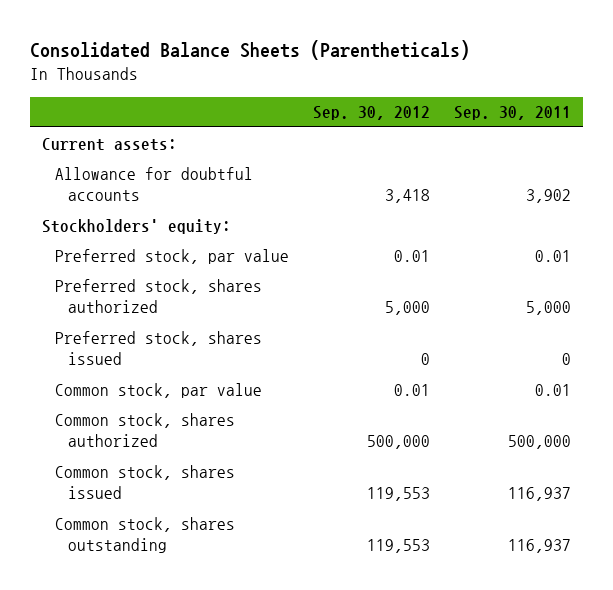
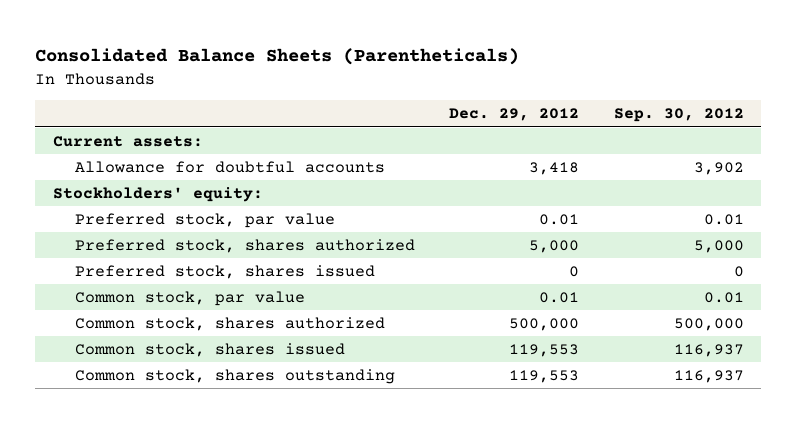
[454,106,572,121] Sep. 30, 2011 -> none
none -> [449,108,580,122] Dec. 29, 2012
[385,189,431,204] 3,418 -> [693,162,744,176] 3,902
[367,487,431,502] 119,553 -> [673,344,744,358] 116,937
[367,539,431,554] 119,553 -> [673,370,744,384] 116,937

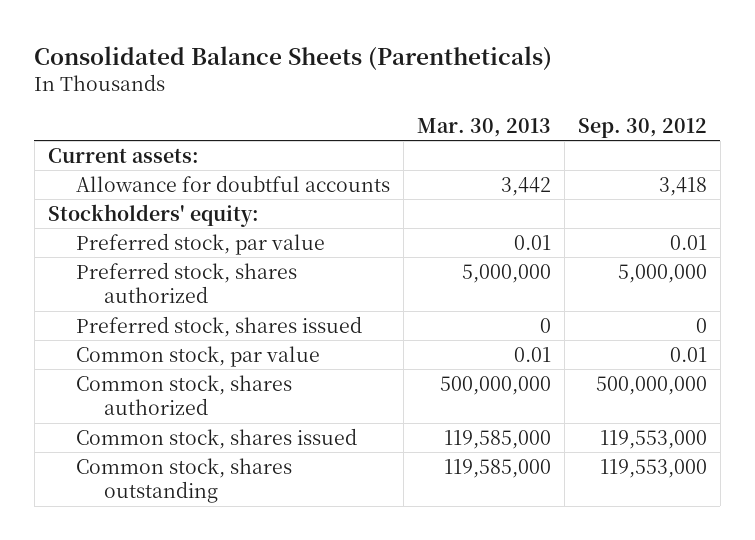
[449,108,580,122] Dec. 29, 2012 -> none
none -> [416,117,551,137] Mar. 30, 2013
[693,162,744,176] 3,902 -> [658,176,707,196] 3,418
[693,240,744,254] 5,000 -> [617,263,707,283] 5,000,000
[673,318,744,332] 500,000 -> [595,375,707,395] 500,000,000
[673,344,744,358] 116,937 -> [599,429,707,449] 119,553,000
[673,370,744,384] 116,937 -> [599,458,707,478] 119,553,000

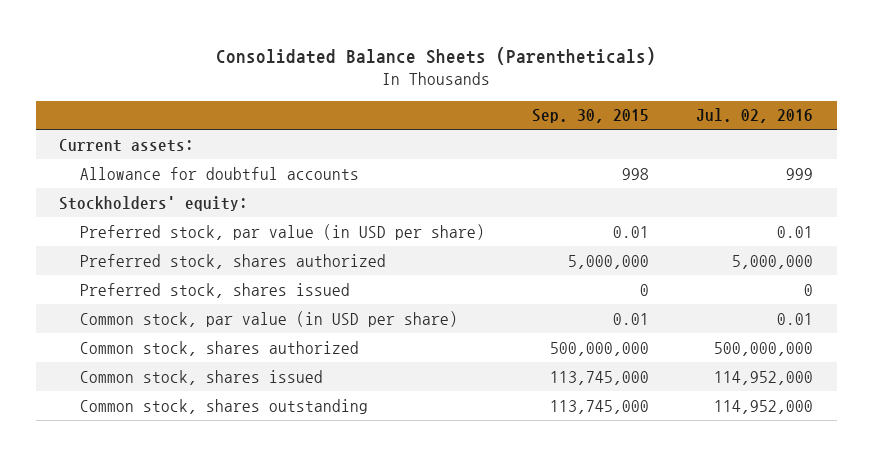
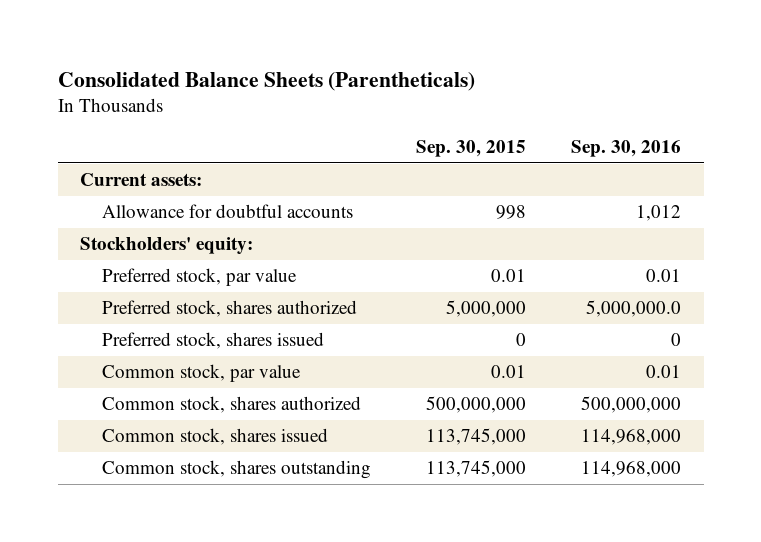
[696,108,814,124] Jul. 02, 2016 -> none
none -> [571,140,682,158] Sep. 30, 2016
[80,223,486,240] Preferred stock, par value (in USD per share) -> [102,268,298,287] Preferred stock, par value
[80,310,459,327] Common stock, par value (in USD per share) -> [102,364,302,383] Common stock, par value

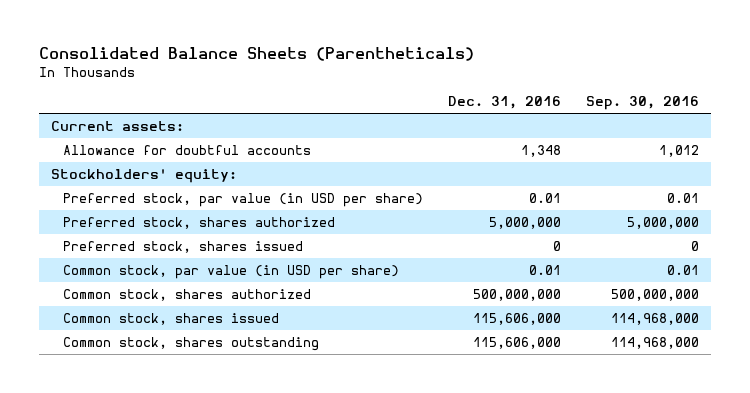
[416,140,527,158] Sep. 30, 2015 -> none
none -> [447,96,561,110] Dec. 31, 2016
[102,268,298,287] Preferred stock, par value -> [62,192,423,207] Preferred stock, par value (in USD per share)
[586,300,682,318] 5,000,000.0 -> [626,216,699,229] 5,000,000
[102,364,302,383] Common stock, par value -> [62,264,399,279] Common stock, par value (in USD per share)

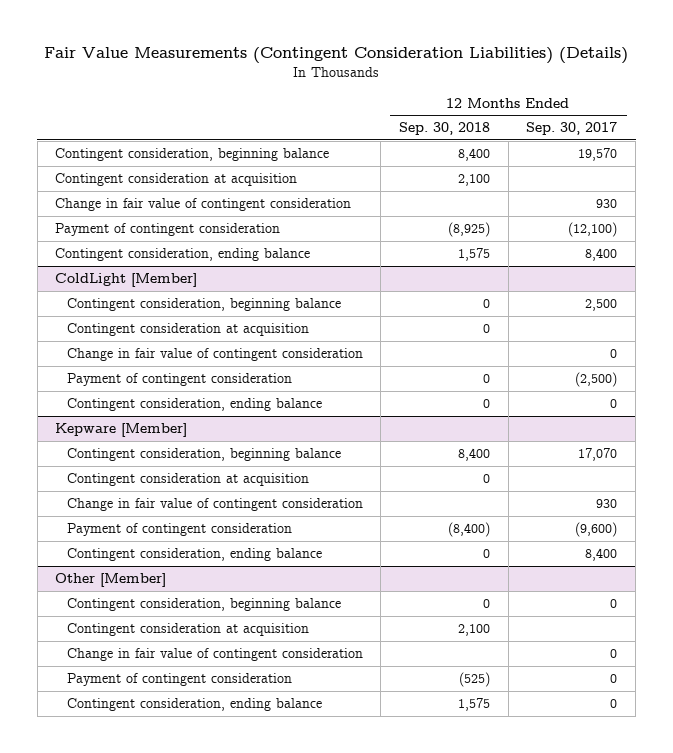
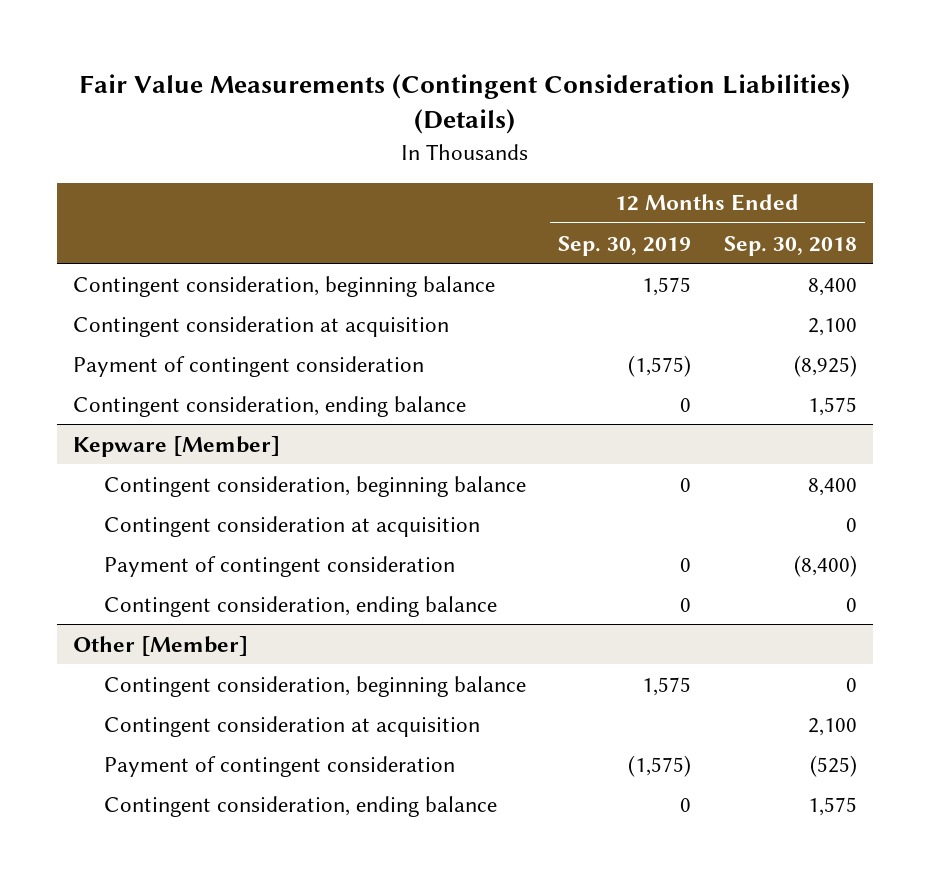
[526,122,618,136] Sep. 30, 2017 -> none
none -> [558,235,692,256] Sep. 30, 2019
[55,198,352,212] Change in fair value of contingent consideration -> none
[55,273,198,288] ColdLight [Member] -> none
[66,298,341,312] Contingent consideration, beginning balance -> none
[66,323,309,337] Contingent consideration at acquisition -> none
[66,348,363,362] Change in fair value of contingent consideration -> none
[66,373,292,387] Payment of contingent consideration -> none
[66,398,322,412] Contingent consideration, ending balance -> none
[66,498,363,512] Change in fair value of contingent consideration -> none
[66,648,363,662] Change in fair value of contingent consideration -> none

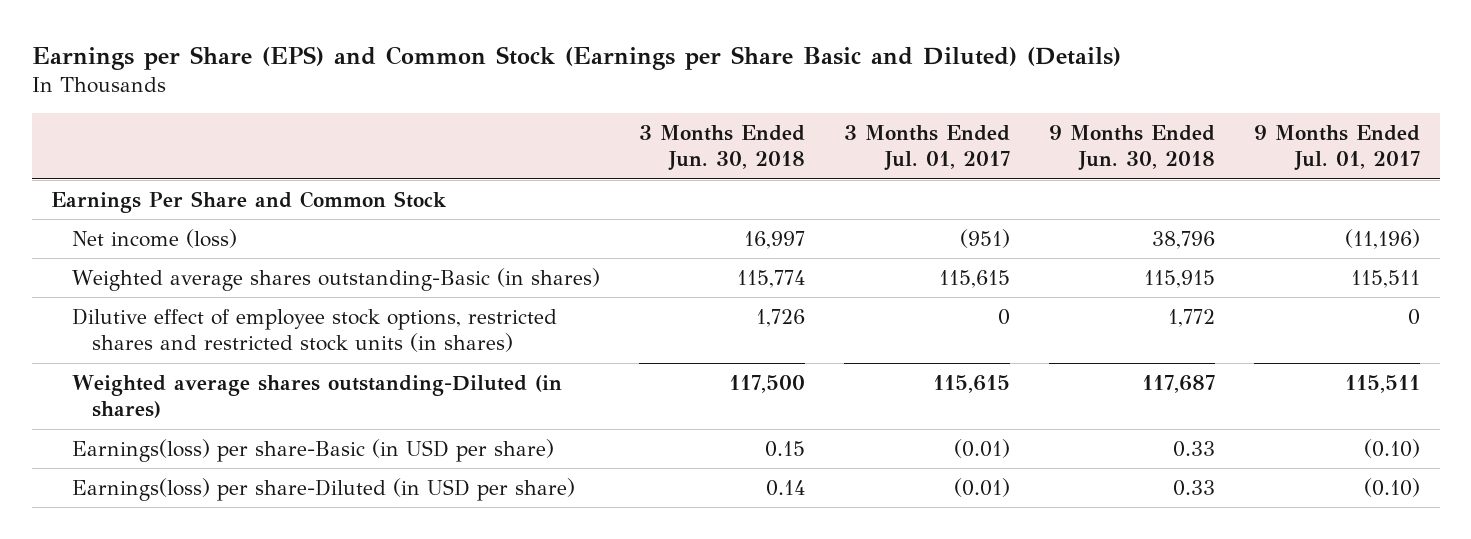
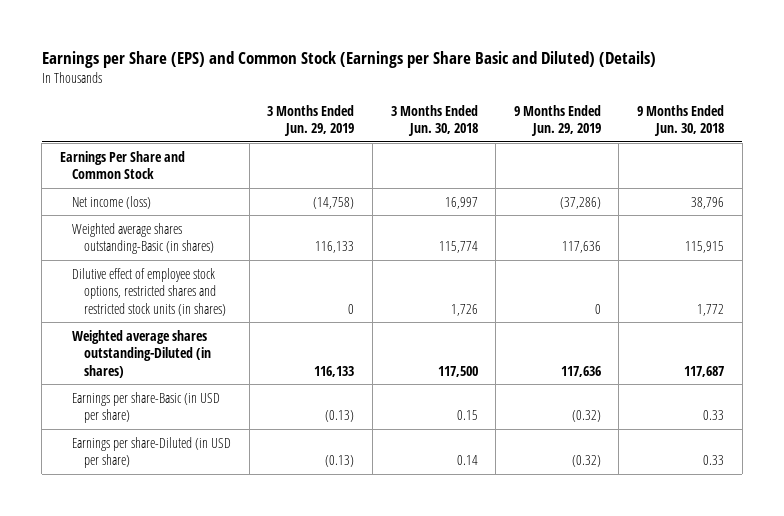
[843,124,1010,172] 3 Months Ended Jul. 01, 2017 -> none
[1253,124,1420,172] 9 Months Ended Jul. 01, 2017 -> none
none -> [267,104,355,137] 3 Months Ended Jun. 29, 2019
none -> [513,104,601,137] 9 Months Ended Jun. 29, 2019
[71,438,554,462] Earnings(loss) per share-Basic (in USD per share) -> [72,391,221,424] Earnings per share-Basic (in USD per share)
[71,477,575,501] Earnings(loss) per share-Diluted (in USD per share) -> [72,436,232,469] Earnings per share-Diluted (in USD per share)

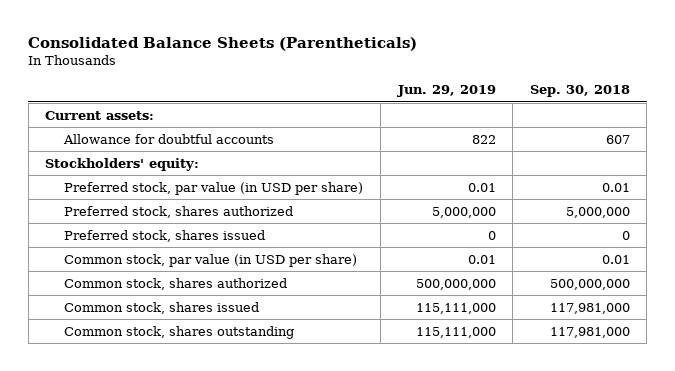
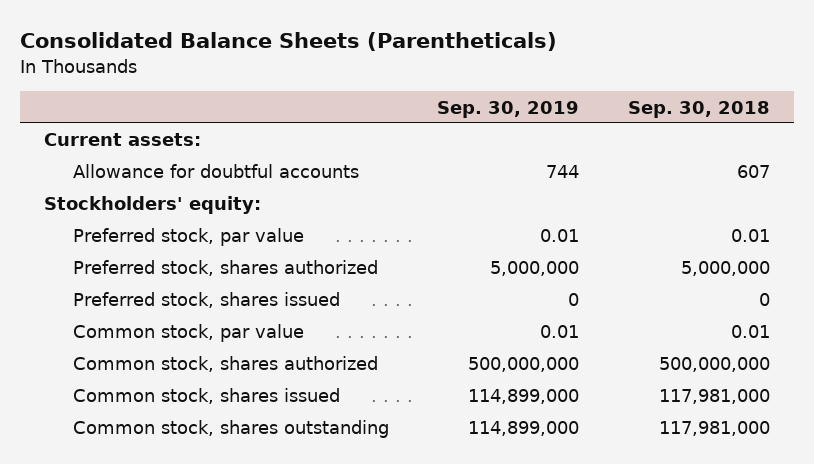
[396,85,496,98] Jun. 29, 2019 -> none
none -> [437,100,580,118] Sep. 30, 2019
[64,181,364,195] Preferred stock, par value (in USD per share) -> [73,228,305,247] Preferred stock, par value
[64,253,358,267] Common stock, par value (in USD per share) -> [73,324,305,343] Common stock, par value

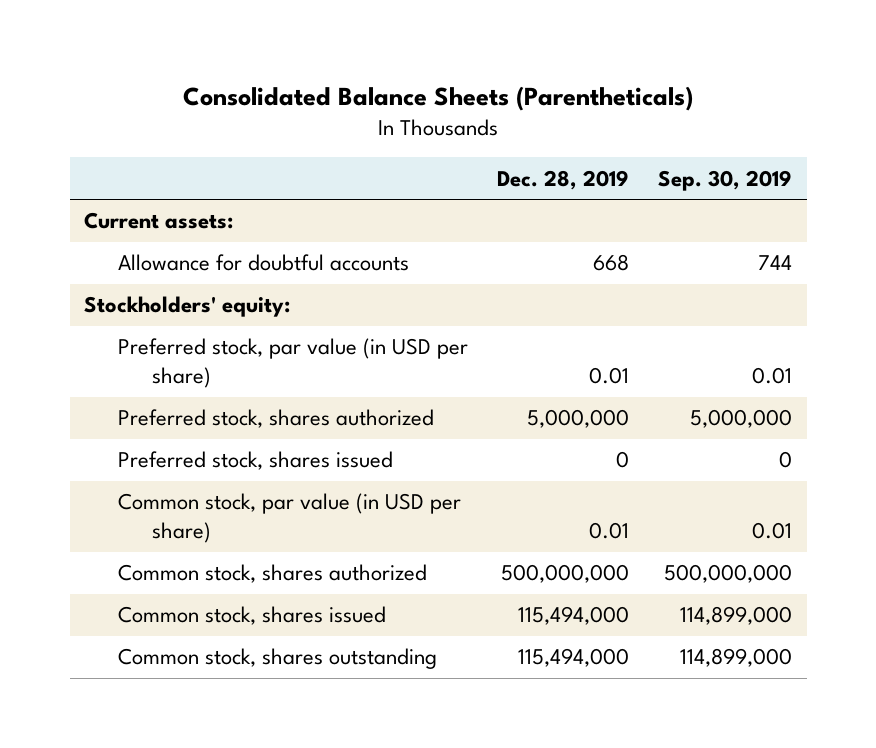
[627,100,770,118] Sep. 30, 2018 -> none
none -> [497,169,630,190] Dec. 28, 2019
[73,228,305,247] Preferred stock, par value -> [118,338,469,389] Preferred stock, par value (in USD per share)
[73,324,305,343] Common stock, par value -> [118,493,462,544] Common stock, par value (in USD per share)

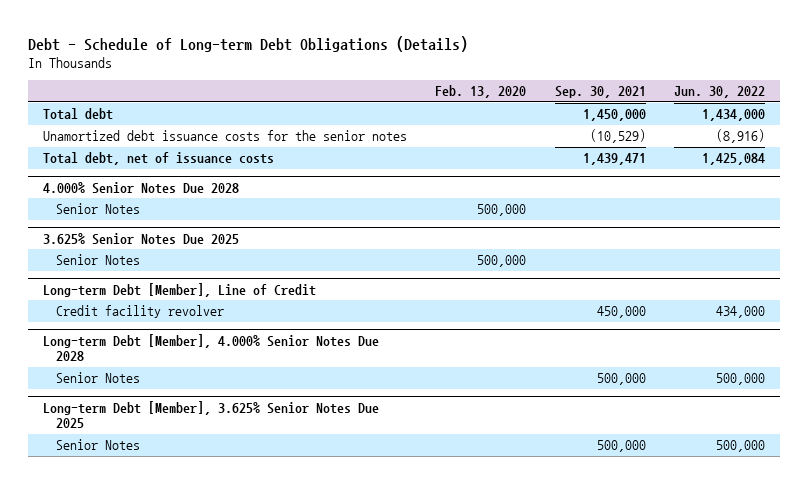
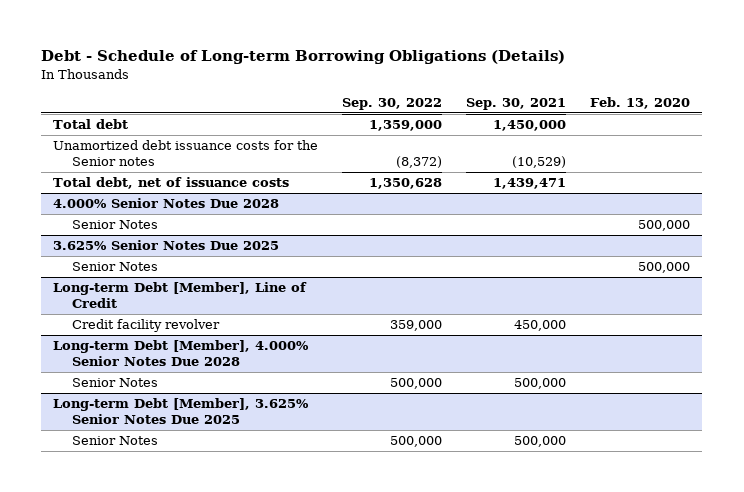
[28,36,469,53] Debt - Schedule of Long-term Debt Obligations (Details) -> [41,50,566,65] Debt - Schedule of Long-term Borrowing Obligations (Details)
[674,86,766,99] Jun. 30, 2022 -> none
none -> [342,97,443,110] Sep. 30, 2022
[42,130,407,142] Unamortized debt issuance costs for the senior notes -> [53,140,319,167] Unamortized debt issuance costs for the Senior notes

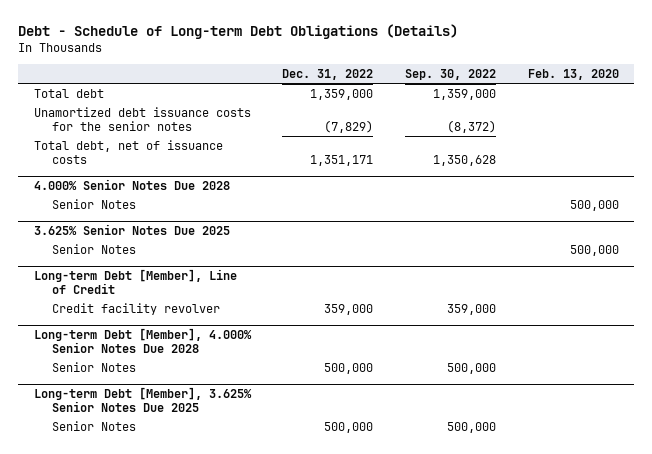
[41,50,566,65] Debt - Schedule of Long-term Borrowing Obligations (Details) -> [17,24,458,40] Debt - Schedule of Long-term Debt Obligations (Details)
[466,97,567,110] Sep. 30, 2021 -> none
none -> [282,69,374,81] Dec. 31, 2022
[53,140,319,167] Unamortized debt issuance costs for the Senior notes -> [33,106,251,132] Unamortized debt issuance costs for the senior notes

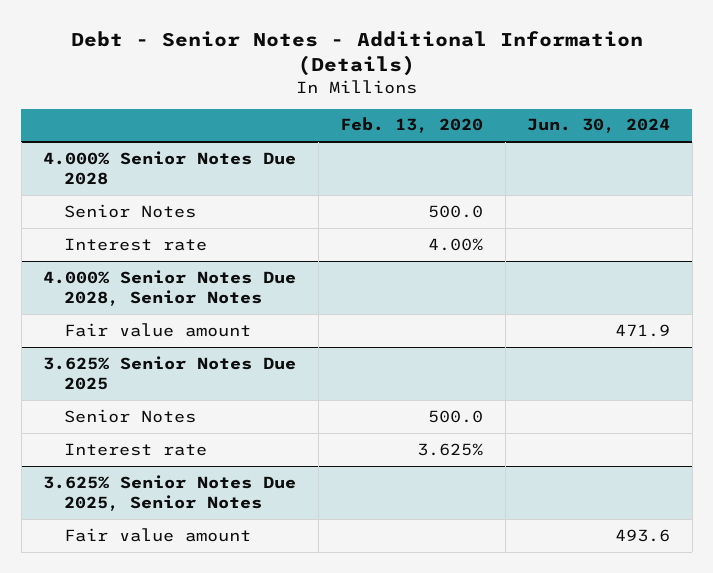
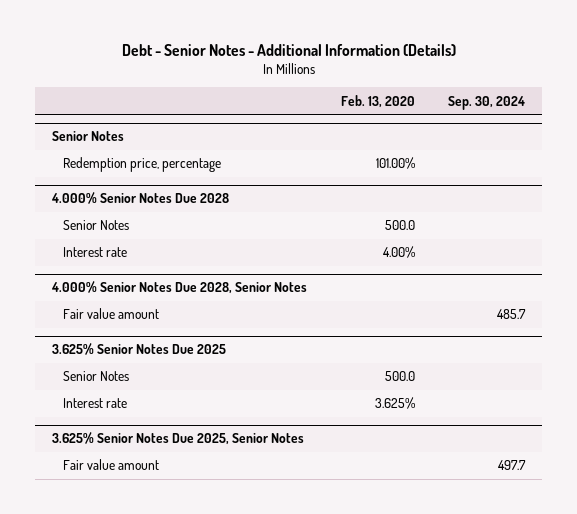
[527,118,671,134] Jun. 30, 2024 -> none
none -> [448,95,526,110] Sep. 30, 2024
none -> [52,131,125,142] Senior Notes
none -> [63,157,222,173] Redemption price, percentage

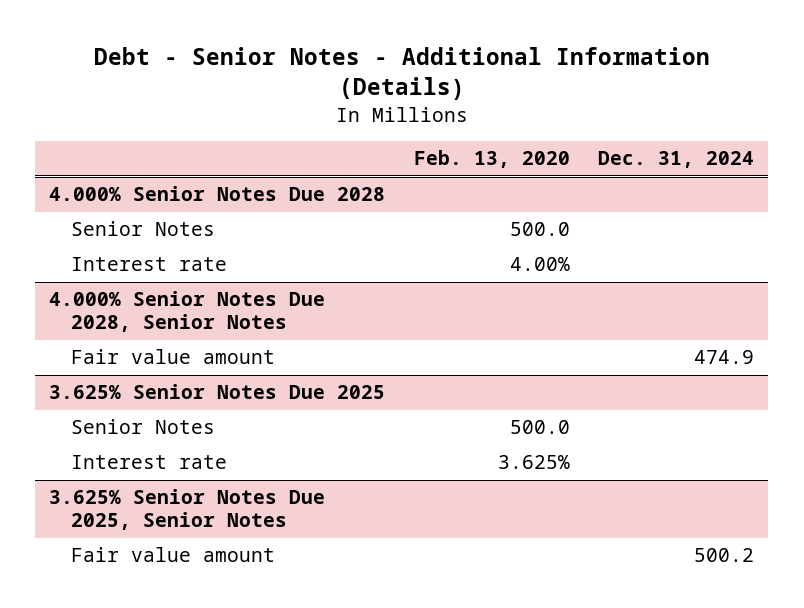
[448,95,526,110] Sep. 30, 2024 -> none
none -> [598,151,755,169] Dec. 31, 2024
[52,131,125,142] Senior Notes -> none
[63,157,222,173] Redemption price, percentage -> none

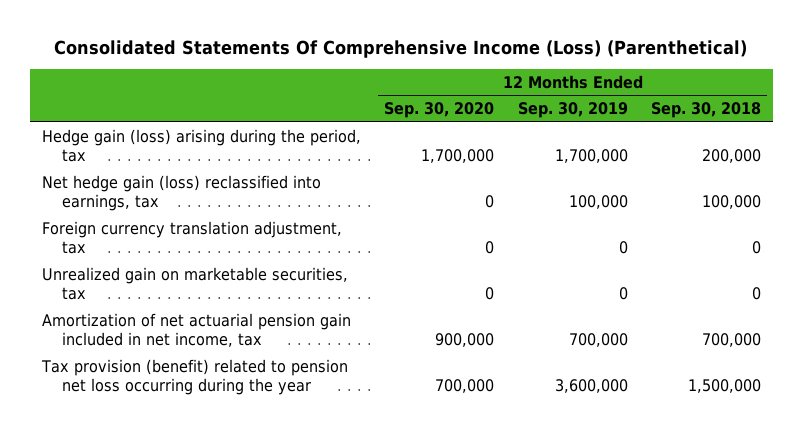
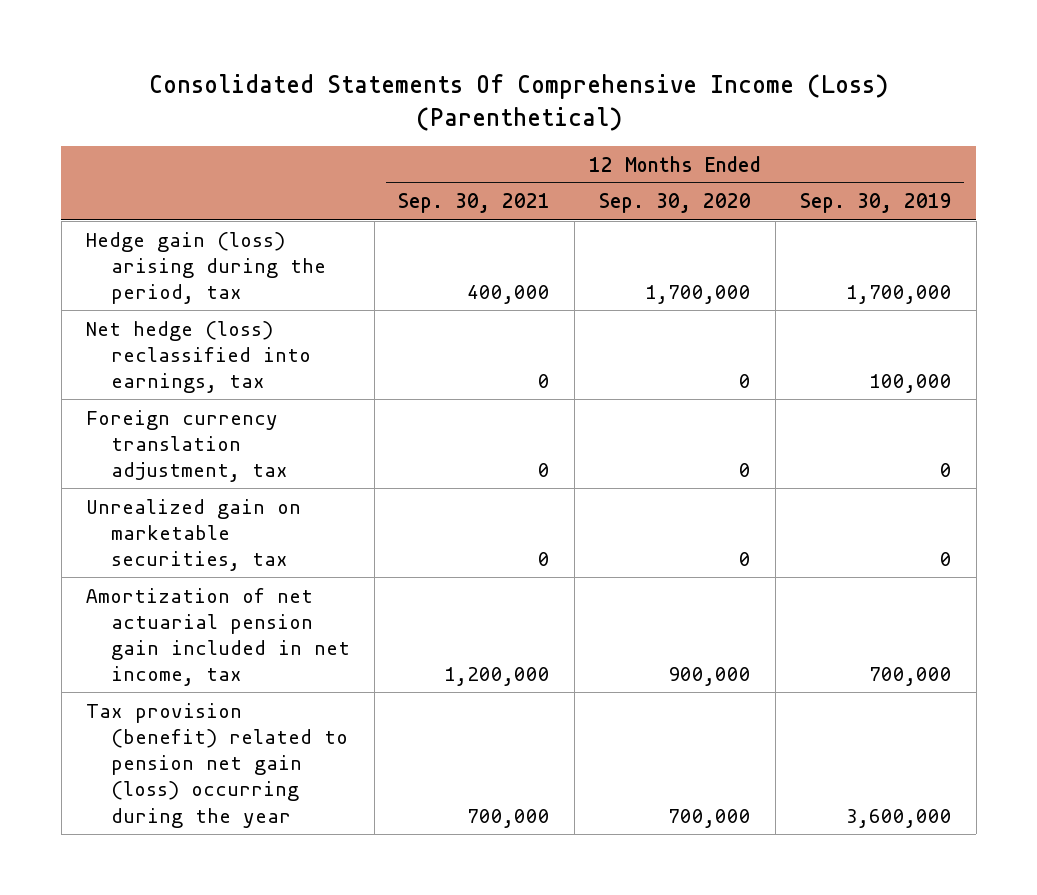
[651,102,762,119] Sep. 30, 2018 -> none
none -> [398,193,551,214] Sep. 30, 2021
[41,174,321,211] Net hedge gain (loss) reclassified into earnings, tax -> [85,320,311,394] Net hedge (loss) reclassified into earnings, tax
[40,358,348,395] Tax provision (benefit) related to pension net loss occurring during the year -> [85,702,348,828] Tax provision (benefit) related to pension net gain (loss) occurring during the year

